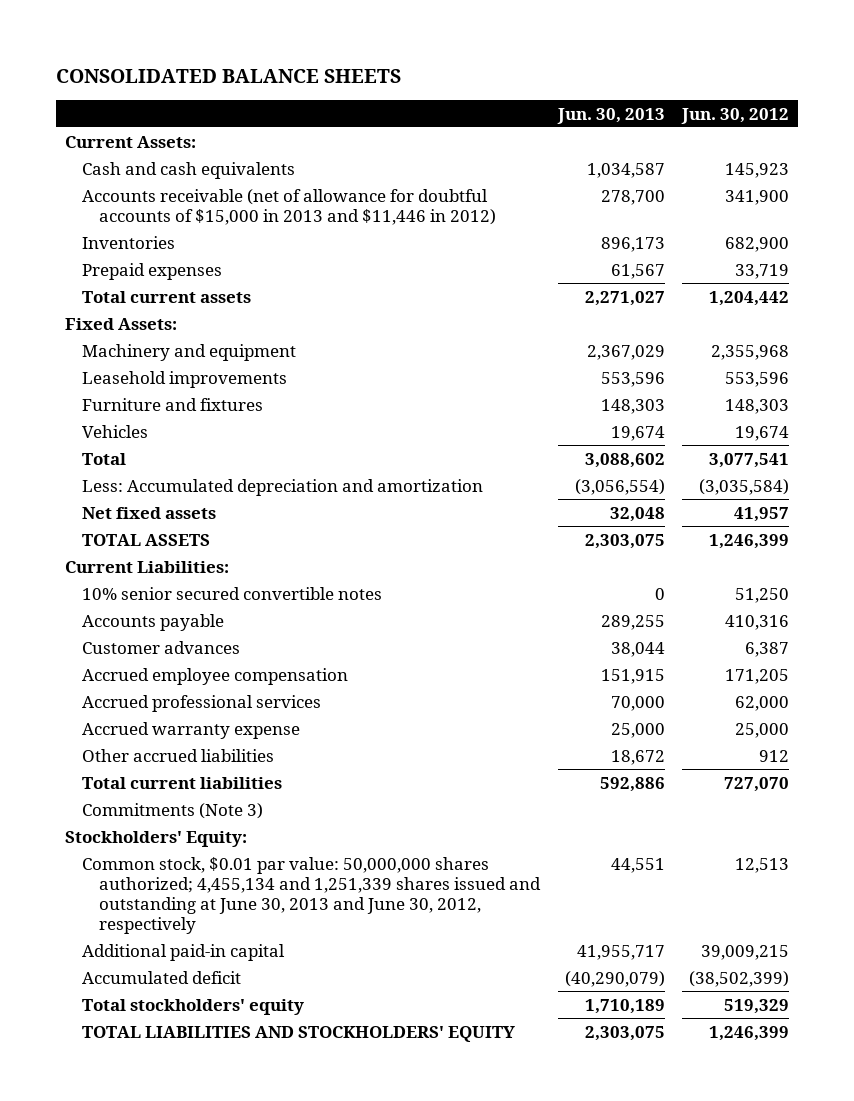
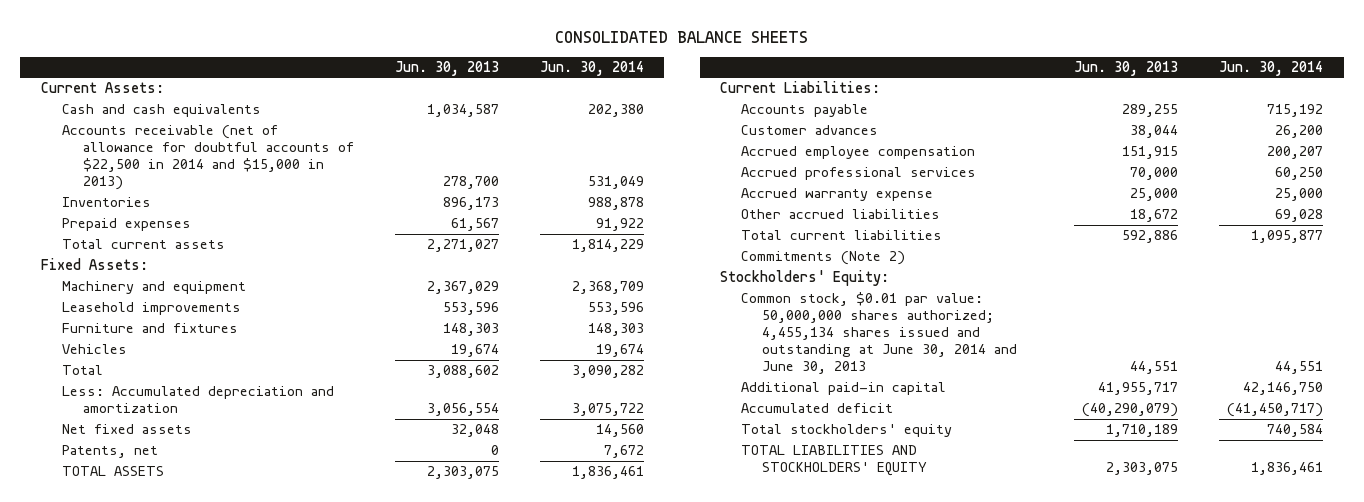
[681,107,790,124] Jun. 30, 2012 -> none
none -> [539,61,644,77] Jun. 30, 2014
[82,188,497,225] Accounts receivable (net of allowance for doubtful accounts of $15,000 in 2013 and $11,446 in 2012) -> [61,125,354,191] Accounts receivable (net of allowance for doubtful accounts of $22,500 in 2014 and $15,000 in 2013)
[574,478,665,495] (3,056,554) -> [426,403,499,417] 3,056,554
none -> [61,445,158,459] Patents, net
[82,586,383,600] 10% senior secured convertible notes -> none
[82,802,264,819] Commitments (Note 3) -> [741,251,906,266] Commitments (Note 2)
[82,856,542,934] Common stock, $0.01 par value: 50,000,000 shares authorized; 4,455,134 and 1,251,339 shares issued and outstanding at June 30, 2013 and June 30, 2012, respectively -> [741,292,1018,375] Common stock, $0.01 par value: 50,000,000 shares authorized; 4,455,134 shares issued and outstanding at June 30, 2014 and June 30, 2013

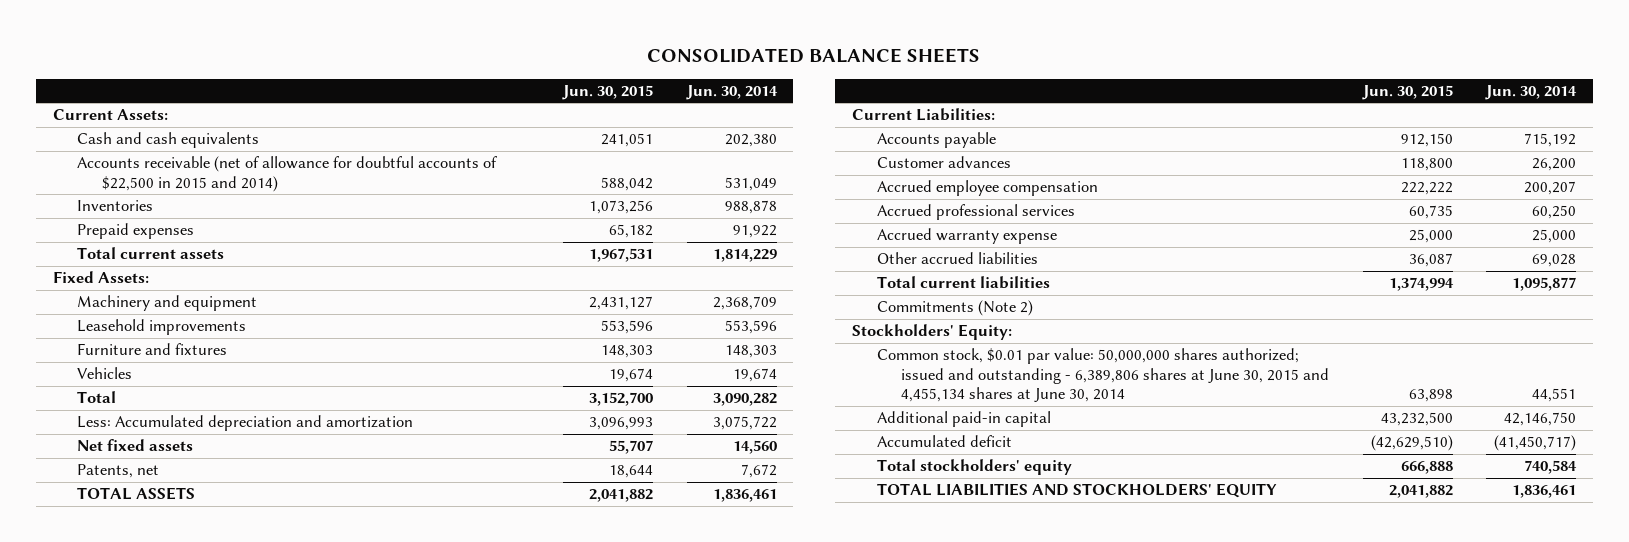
[394,61,499,77] Jun. 30, 2013 -> none
none -> [562,84,654,100] Jun. 30, 2015
[61,125,354,191] Accounts receivable (net of allowance for doubtful accounts of $22,500 in 2014 and $15,000 in 2013) -> [77,156,498,192] Accounts receivable (net of allowance for doubtful accounts of $22,500 in 2015 and 2014)
[741,292,1018,375] Common stock, $0.01 par value: 50,000,000 shares authorized; 4,455,134 shares issued and outstanding at June 30, 2014 and June 30, 2013 -> [876,348,1330,403] Common stock, $0.01 par value: 50,000,000 shares authorized; issued and outstanding - 6,389,806 shares at June 30, 2015 and 4,455,134 shares at June 30, 2014

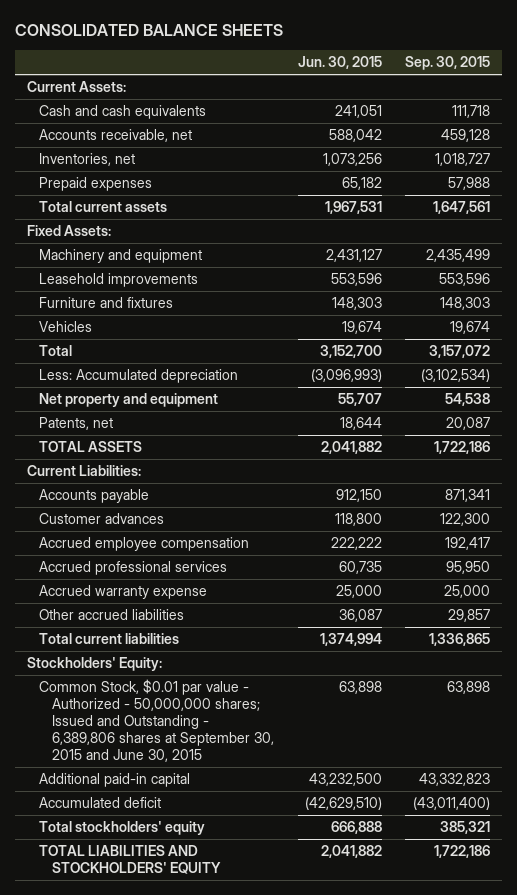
[685,84,778,100] Jun. 30, 2014 -> none
none -> [405,56,491,71] Sep. 30, 2015
[77,156,498,192] Accounts receivable (net of allowance for doubtful accounts of $22,500 in 2015 and 2014) -> [39,129,193,143] Accounts receivable, net
[77,200,154,212] Inventories -> [39,153,136,167] Inventories, net
[77,415,414,432] Less: Accumulated depreciation and amortization -> [39,369,239,384] Less: Accumulated depreciation
[589,417,654,431] 3,096,993 -> [310,369,382,383] (3,096,993)
[77,439,194,452] Net fixed assets -> [39,393,219,408] Net property and equipment
[876,300,1033,317] Commitments (Note 2) -> none
[876,348,1330,403] Common stock, $0.01 par value: 50,000,000 shares authorized; issued and outstanding - 6,389,806 shares at June 30, 2015 and 4,455,134 shares at June 30, 2014 -> [39,679,274,763] Common Stock, $0.01 par value - Authorized - 50,000,000 shares; Issued and Outstanding - 6,389,806 shares at September 30, 2015 and June 30, 2015

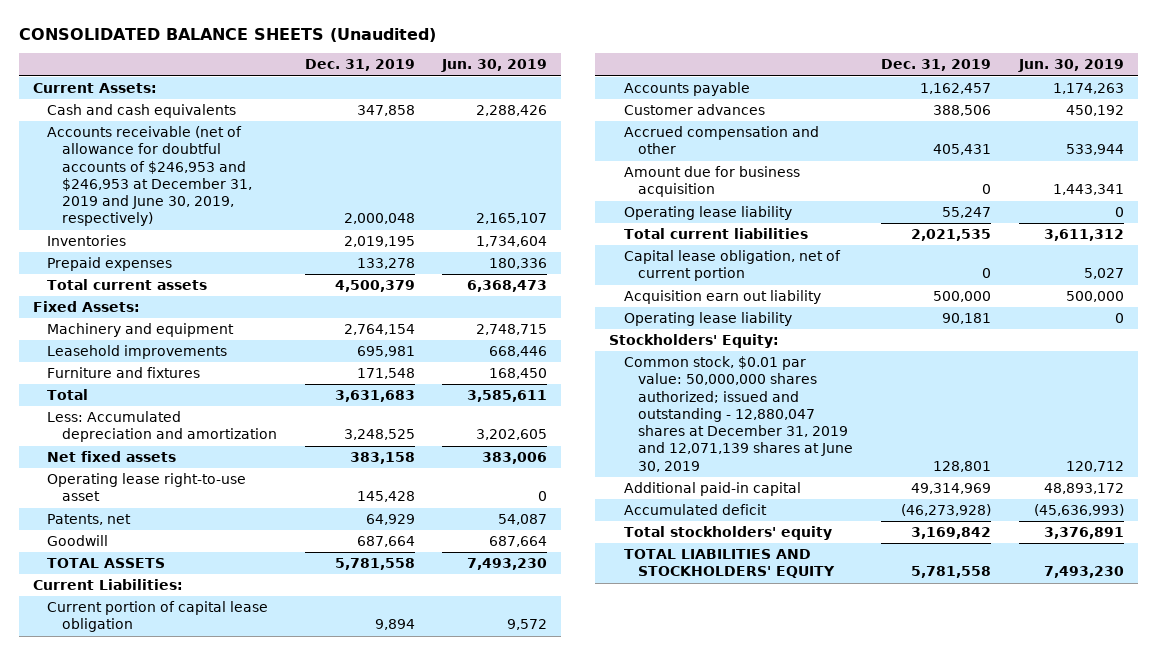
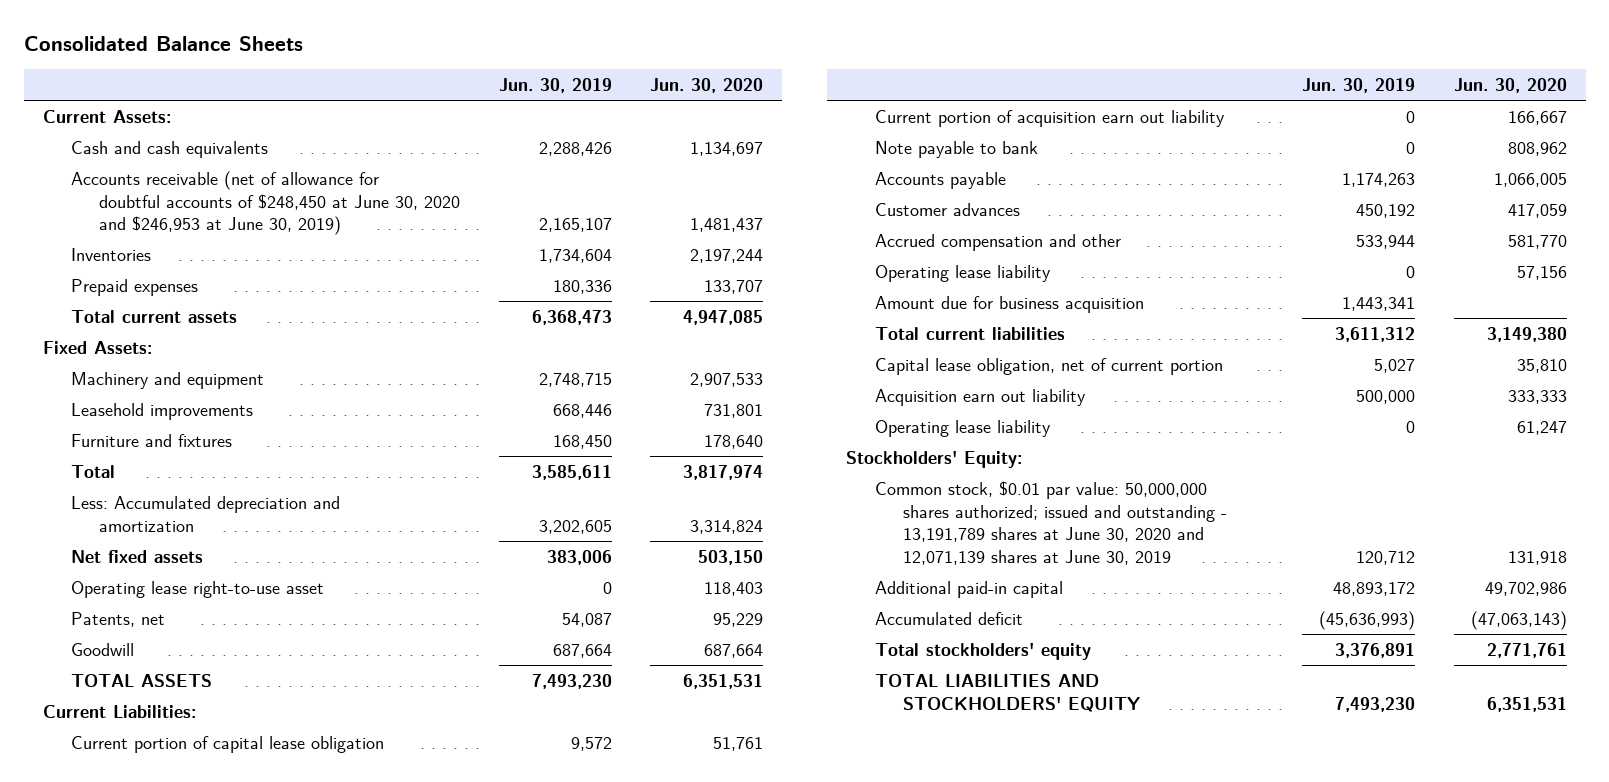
[18,27,436,42] CONSOLIDATED BALANCE SHEETS (Unaudited) -> [23,36,303,52] Consolidated Balance Sheets
[304,59,415,72] Dec. 31, 2019 -> none
none -> [650,78,764,94] Jun. 30, 2020
[47,126,252,227] Accounts receivable (net of allowance for doubtful accounts of $246,953 and $246,953 at December 31, 2019 and June 30, 2019, respectively) -> [71,170,461,236] Accounts receivable (net of allowance for doubtful accounts of $248,450 at June 30, 2020 and $246,953 at June 30, 2019)
none -> [874,109,1225,127] Current portion of acquisition earn out liability
none -> [874,140,1038,158] Note payable to bank
[623,166,800,198] Amount due for business acquisition -> [874,295,1144,313] Amount due for business acquisition
[623,356,854,472] Common stock, $0.01 par value: 50,000,000 shares authorized; issued and outstanding - 12,880,047 shares at December 31, 2019 and 12,071,139 shares at June 30, 2019 -> [874,480,1227,566] Common stock, $0.01 par value: 50,000,000 shares authorized; issued and outstanding - 13,191,789 shares at June 30, 2020 and 12,071,139 shares at June 30, 2019

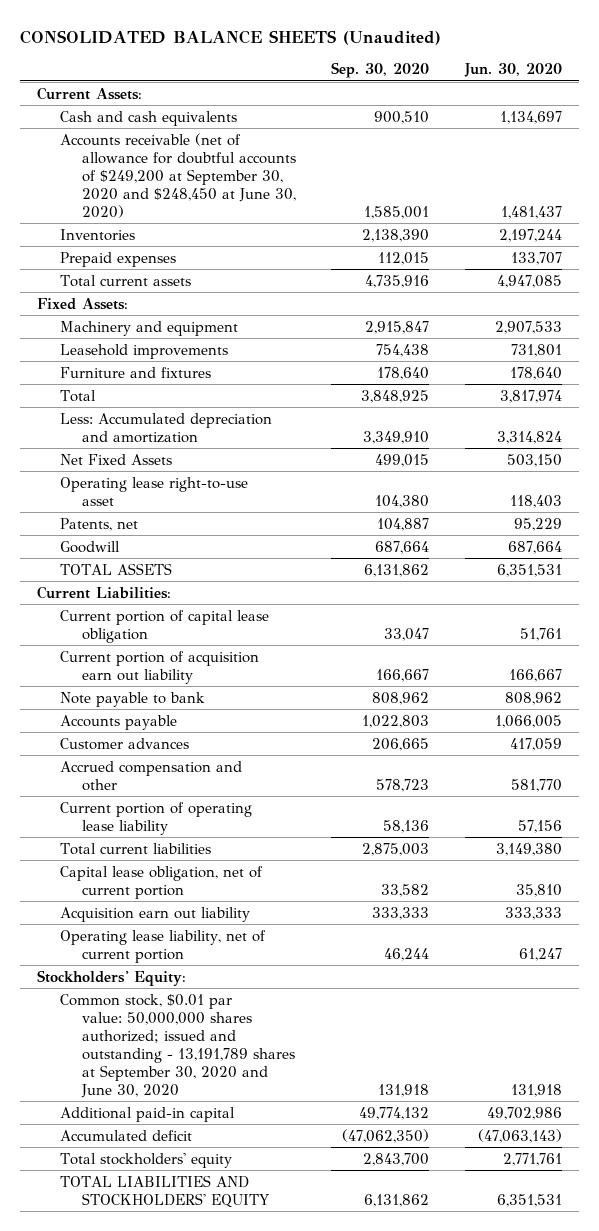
[23,36,303,52] Consolidated Balance Sheets -> [19,29,441,45] CONSOLIDATED BALANCE SHEETS (Unaudited)
[498,78,612,94] Jun. 30, 2019 -> none
none -> [331,62,430,79] Sep. 30, 2020
[71,170,461,236] Accounts receivable (net of allowance for doubtful accounts of $248,450 at June 30, 2020 and $246,953 at June 30, 2019) -> [59,132,297,218] Accounts receivable (net of allowance for doubtful accounts of $249,200 at September 30, 2020 and $248,450 at June 30, 2020)
[71,549,204,563] Net fixed assets -> [59,453,172,465] Net Fixed Assets
[874,295,1144,313] Amount due for business acquisition -> none
[874,264,1051,282] Operating lease liability -> [59,801,252,835] Current portion of operating lease liability
[874,419,1051,437] Operating lease liability -> [59,929,266,963] Operating lease liability, net of current portion
[874,480,1227,566] Common stock, $0.01 par value: 50,000,000 shares authorized; issued and outstanding - 13,191,789 shares at June 30, 2020 and 12,071,139 shares at June 30, 2019 -> [59,993,296,1098] Common stock, $0.01 par value: 50,000,000 shares authorized; issued and outstanding - 13,191,789 shares at September 30, 2020 and June 30, 2020

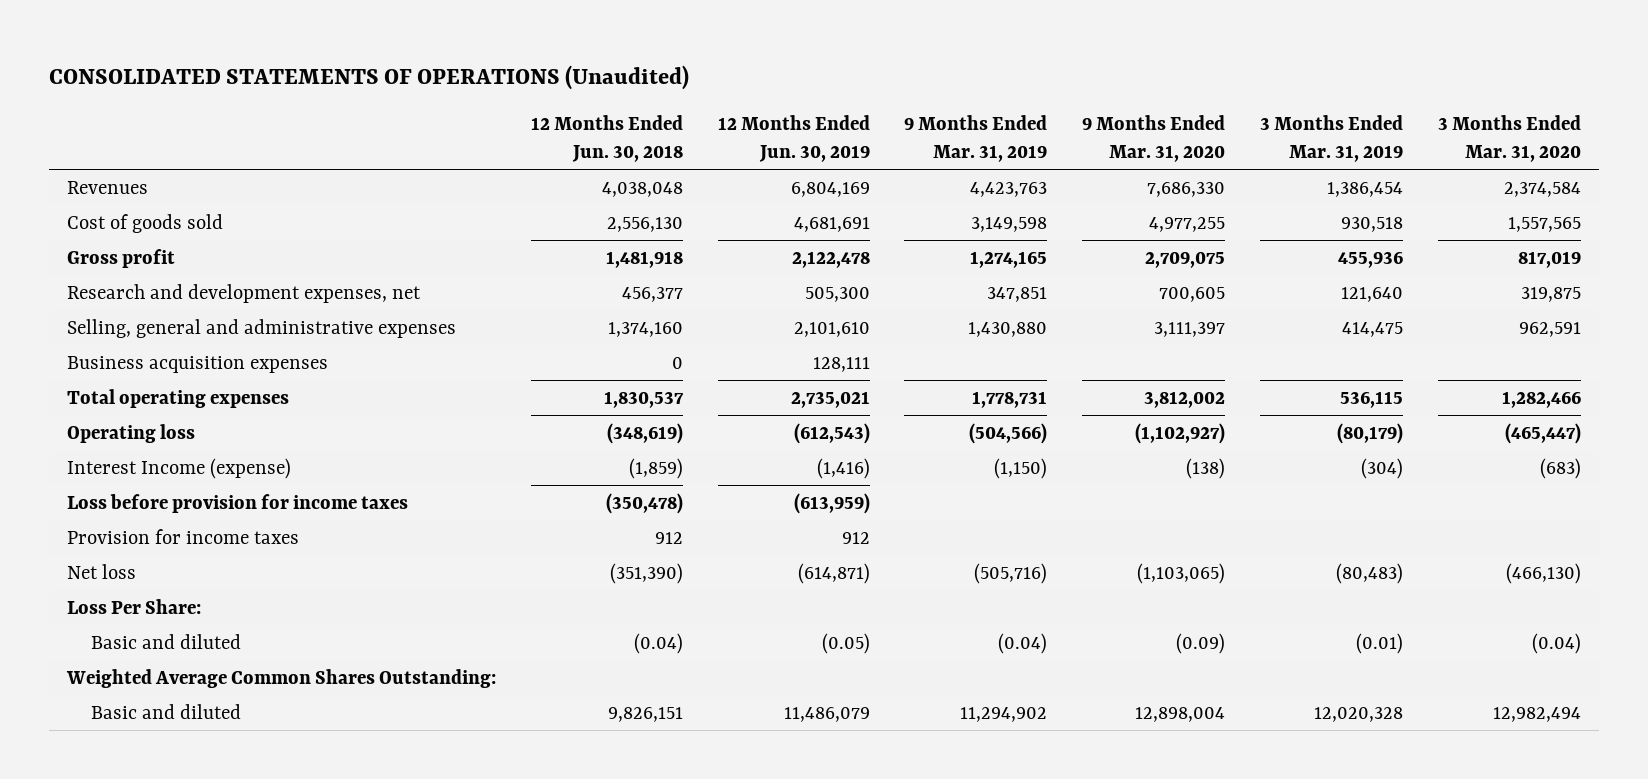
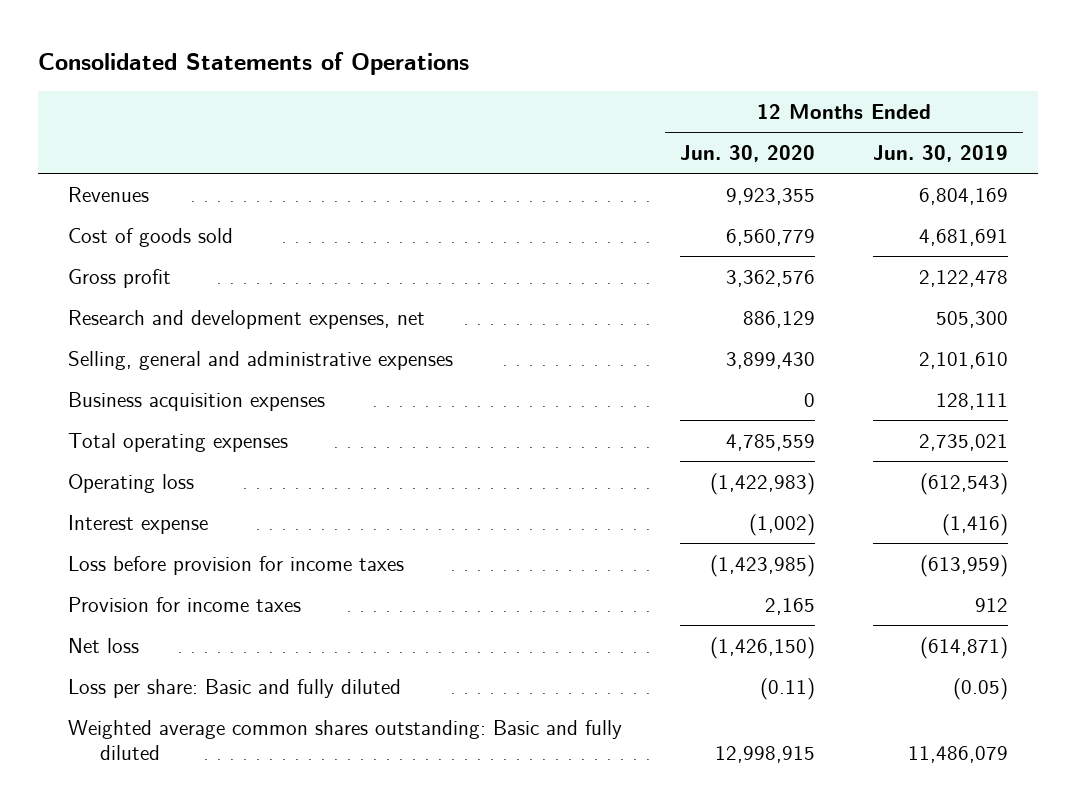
[49,64,690,90] CONSOLIDATED STATEMENTS OF OPERATIONS (Unaudited) -> [38,52,470,76] Consolidated Statements of Operations
[530,114,683,162] 12 Months Ended Jun. 30, 2018 -> none
[904,114,1048,162] 9 Months Ended Mar. 31, 2019 -> none
[1082,114,1226,162] 9 Months Ended Mar. 31, 2020 -> none
[1260,114,1404,162] 3 Months Ended Mar. 31, 2019 -> none
[1438,114,1582,162] 3 Months Ended Mar. 31, 2020 -> none
none -> [679,144,815,162] Jun. 30, 2020
[66,457,291,479] Interest Income (expense) -> [67,514,208,534] Interest expense
[66,598,201,614] Loss Per Share: -> none
[65,668,496,688] Weighted Average Common Shares Outstanding: -> none
[90,633,241,649] Basic and diluted -> [67,678,401,698] Loss per share: Basic and fully diluted
[90,703,241,719] Basic and diluted -> [67,719,622,761] Weighted average common shares outstanding: Basic and fully diluted

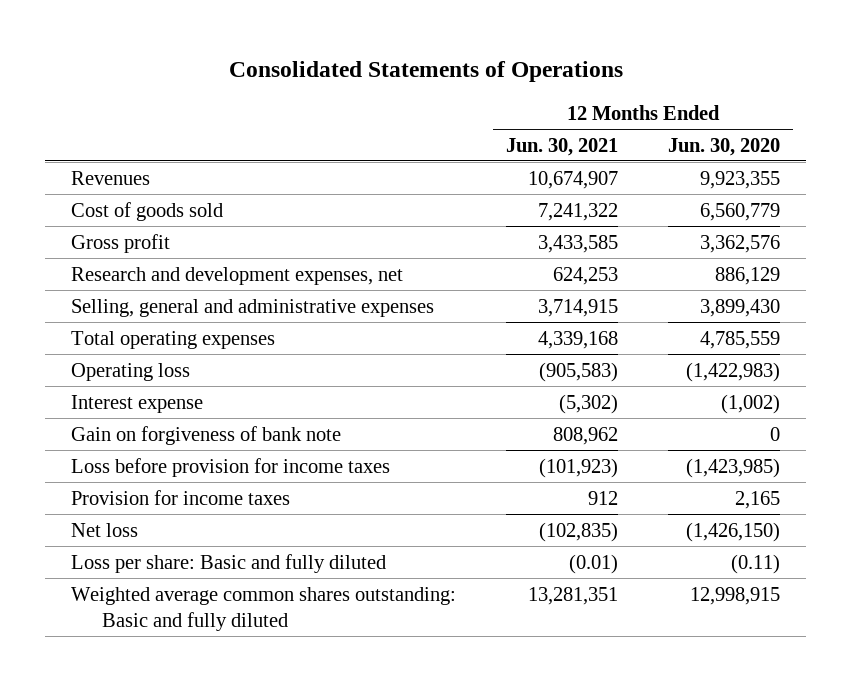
[873,144,1009,162] Jun. 30, 2019 -> none
none -> [506,137,619,156] Jun. 30, 2021
[67,391,325,411] Business acquisition expenses -> none
none -> [70,425,341,445] Gain on forgiveness of bank note

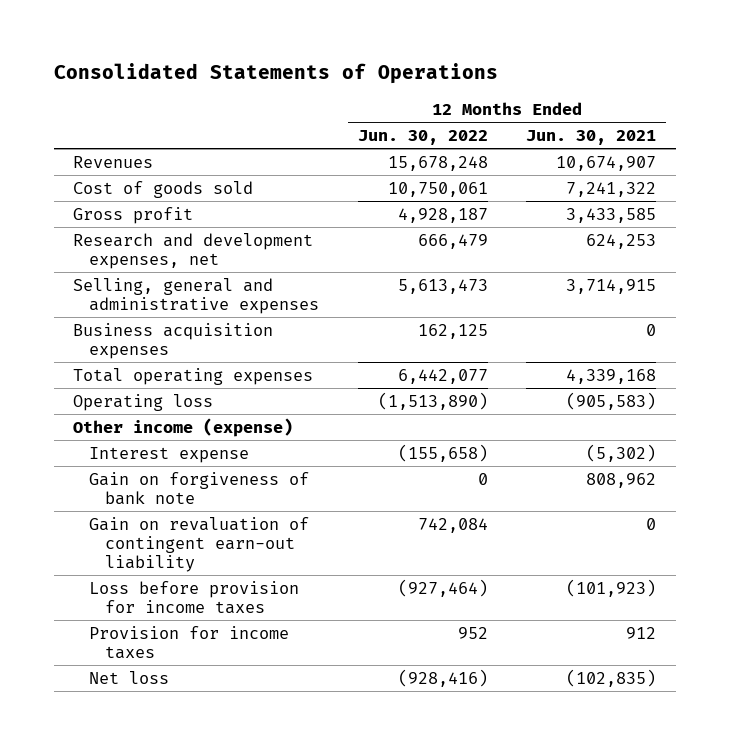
[668,137,781,156] Jun. 30, 2020 -> none
none -> [357,130,488,146] Jun. 30, 2022
none -> [73,322,274,359] Business acquisition expenses
none -> [73,417,294,437] Other income (expense)
none -> [88,516,309,573] Gain on revaluation of contingent earn-out liability
[70,553,386,573] Loss per share: Basic and fully diluted -> none
[70,586,456,631] Weighted average common shares outstanding: Basic and fully diluted -> none

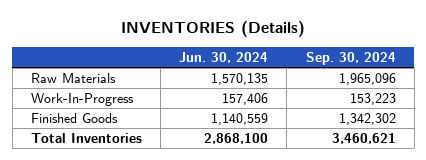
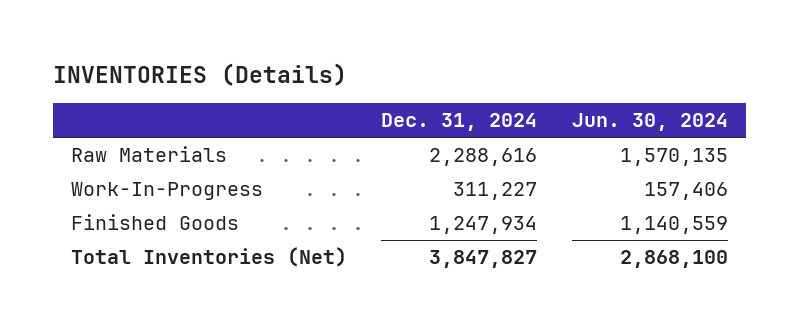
[305,51,396,65] Sep. 30, 2024 -> none
none -> [381,113,538,132] Dec. 31, 2024
[30,132,142,143] Total Inventories -> [70,247,347,268] Total Inventories (Net)

